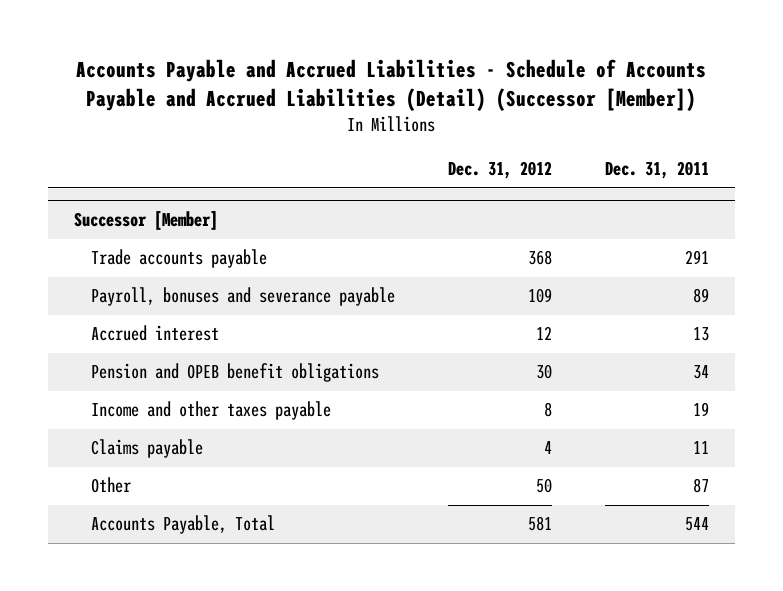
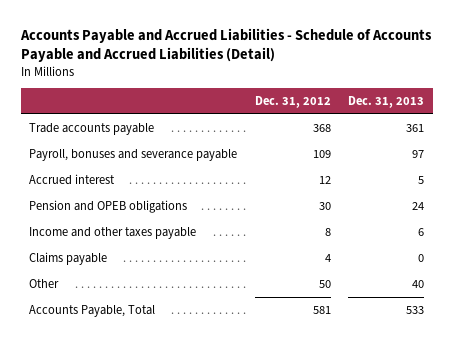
[76,58,707,111] Accounts Payable and Accrued Liabilities - Schedule of Accounts Payable and Accrued Liabilities (Detail) (Successor [Member]) -> [19,27,432,63] Accounts Payable and Accrued Liabilities - Schedule of Accounts Payable and Accrued Liabilities (Detail)
[604,161,709,180] Dec. 31, 2011 -> none
none -> [347,96,424,109] Dec. 31, 2013
[74,211,219,231] Successor [Member] -> none
[90,363,379,383] Pension and OPEB benefit obligations -> [29,199,188,213] Pension and OPEB obligations

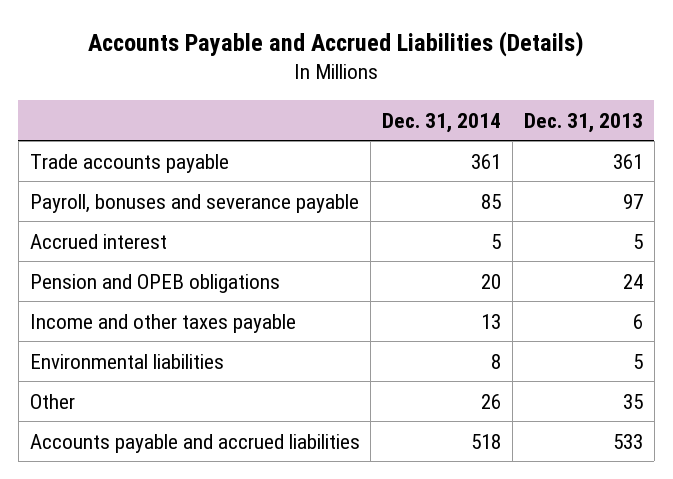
[19,27,432,63] Accounts Payable and Accrued Liabilities - Schedule of Accounts Payable and Accrued Liabilities (Detail) -> [88,30,585,57] Accounts Payable and Accrued Liabilities (Details)
[254,96,331,109] Dec. 31, 2012 -> none
none -> [382,112,502,133] Dec. 31, 2014
[29,251,108,265] Claims payable -> none
none -> [29,353,224,369] Environmental liabilities
[411,279,424,288] 40 -> [622,393,643,409] 35
[29,304,156,317] Accounts Payable, Total -> [29,433,360,453] Accounts payable and accrued liabilities

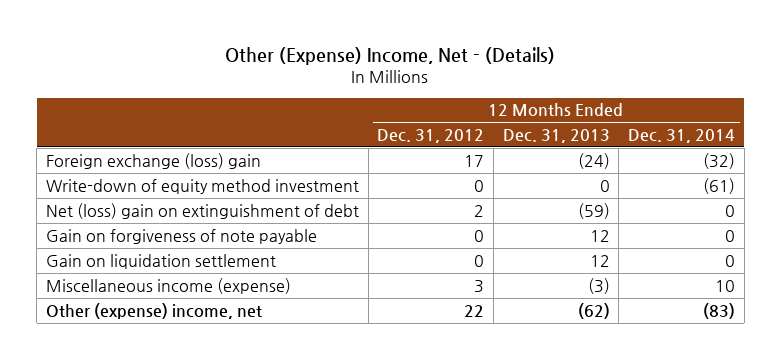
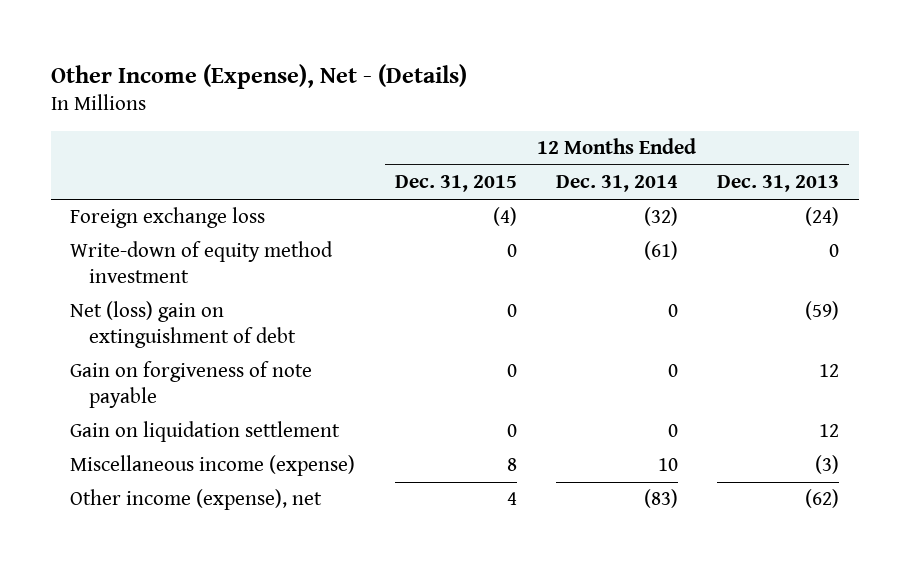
[225,46,556,65] Other (Expense) Income, Net - (Details) -> [50,63,467,89] Other Income (Expense), Net - (Details)
[377,128,485,143] Dec. 31, 2012 -> none
none -> [394,175,517,193] Dec. 31, 2015
[45,152,261,169] Foreign exchange (loss) gain -> [70,207,266,229] Foreign exchange loss
[45,302,262,319] Other (expense) income, net -> [70,489,323,511] Other income (expense), net

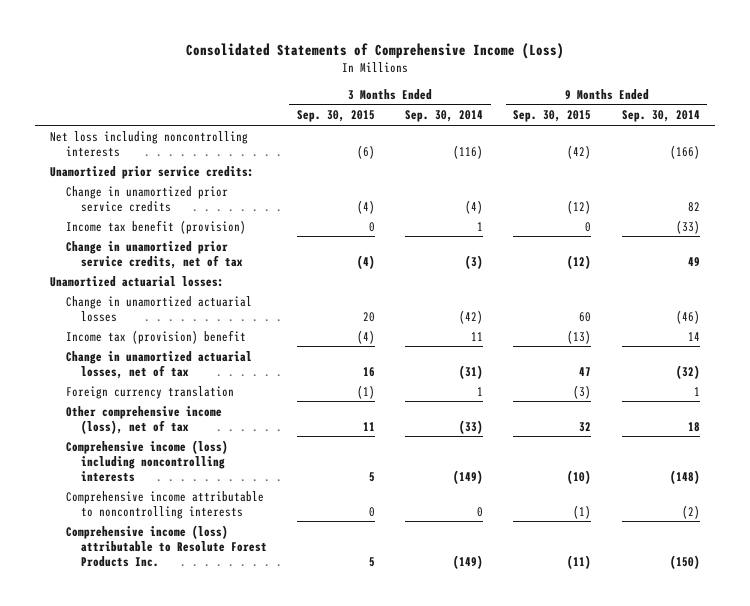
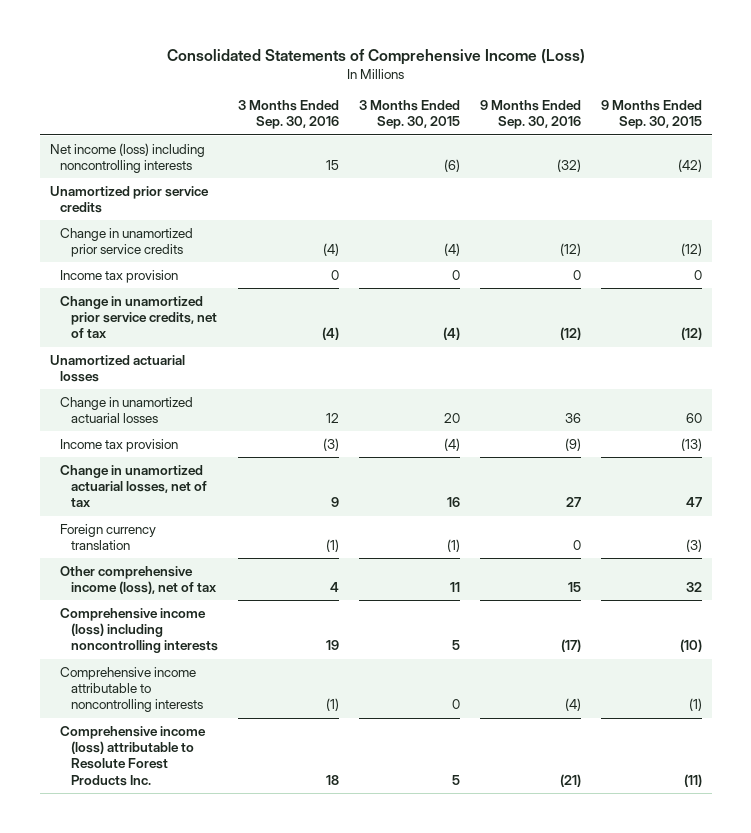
[405,110,484,123] Sep. 30, 2014 -> none
[621,110,700,123] Sep. 30, 2014 -> none
none -> [237,100,339,130] 3 Months Ended Sep. 30, 2016
none -> [479,100,581,130] 9 Months Ended Sep. 30, 2016
[50,130,249,157] Net loss including noncontrolling interests -> [49,143,205,174] Net income (loss) including noncontrolling interests
[50,165,255,179] Unamortized prior service credits: -> [49,186,209,214] Unamortized prior service credits
[65,219,246,234] Income tax benefit (provision) -> [60,270,179,284] Income tax provision
[50,275,225,287] Unamortized actuarial losses: -> [49,355,185,383] Unamortized actuarial losses
[65,329,246,344] Income tax (provision) benefit -> [60,439,179,453] Income tax provision

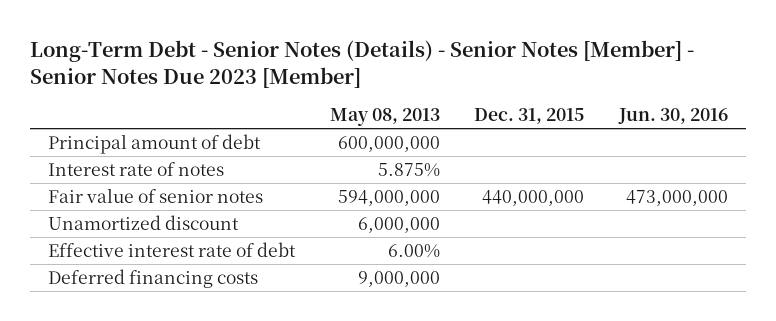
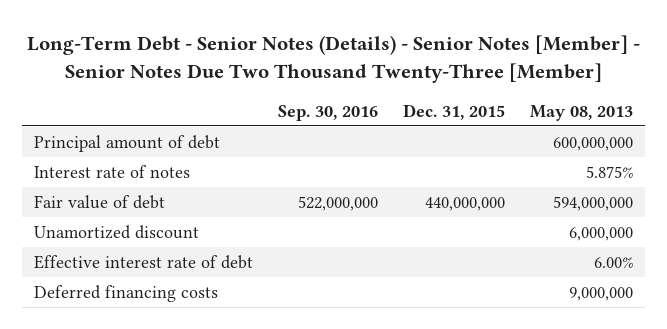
[30,39,695,88] Long-Term Debt - Senior Notes (Details) - Senior Notes [Member] - Senior Notes Due 2023 [Member] -> [26,34,640,83] Long-Term Debt - Senior Notes (Details) - Senior Notes [Member] - Senior Notes Due Two Thousand Twenty-Three [Member]
[618,107,729,124] Jun. 30, 2016 -> none
none -> [278,104,379,121] Sep. 30, 2016
[47,187,263,203] Fair value of senior notes -> [34,194,166,209] Fair value of debt

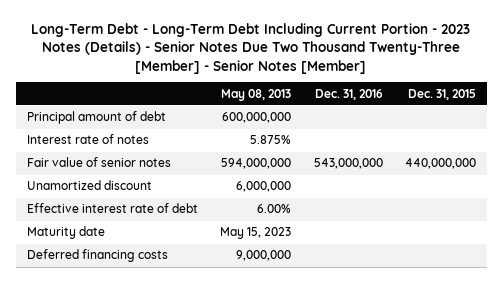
[26,34,640,83] Long-Term Debt - Senior Notes (Details) - Senior Notes [Member] - Senior Notes Due Two Thousand Twenty-Three [Member] -> [31,22,471,74] Long-Term Debt - Long-Term Debt Including Current Portion - 2023 Notes (Details) - Senior Notes Due Two Thousand Twenty-Three [Member] - Senior Notes [Member]
[278,104,379,121] Sep. 30, 2016 -> none
none -> [314,88,383,100] Dec. 31, 2016
[34,194,166,209] Fair value of debt -> [26,157,171,168] Fair value of senior notes
none -> [26,226,105,240] Maturity date

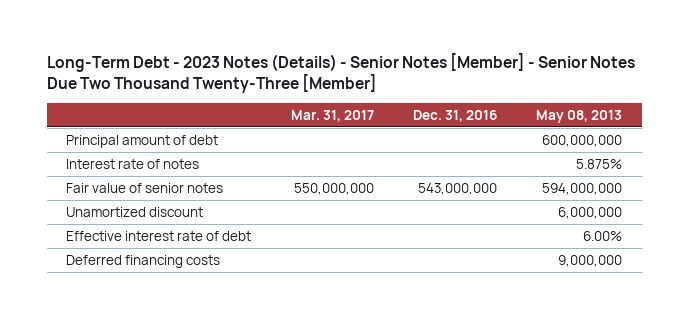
[31,22,471,74] Long-Term Debt - Long-Term Debt Including Current Portion - 2023 Notes (Details) - Senior Notes Due Two Thousand Twenty-Three [Member] - Senior Notes [Member] -> [46,52,635,94] Long-Term Debt - 2023 Notes (Details) - Senior Notes [Member] - Senior Notes Due Two Thousand Twenty-Three [Member]
[408,88,477,100] Dec. 31, 2015 -> none
none -> [290,109,374,122] Mar. 31, 2017
[26,226,105,240] Maturity date -> none

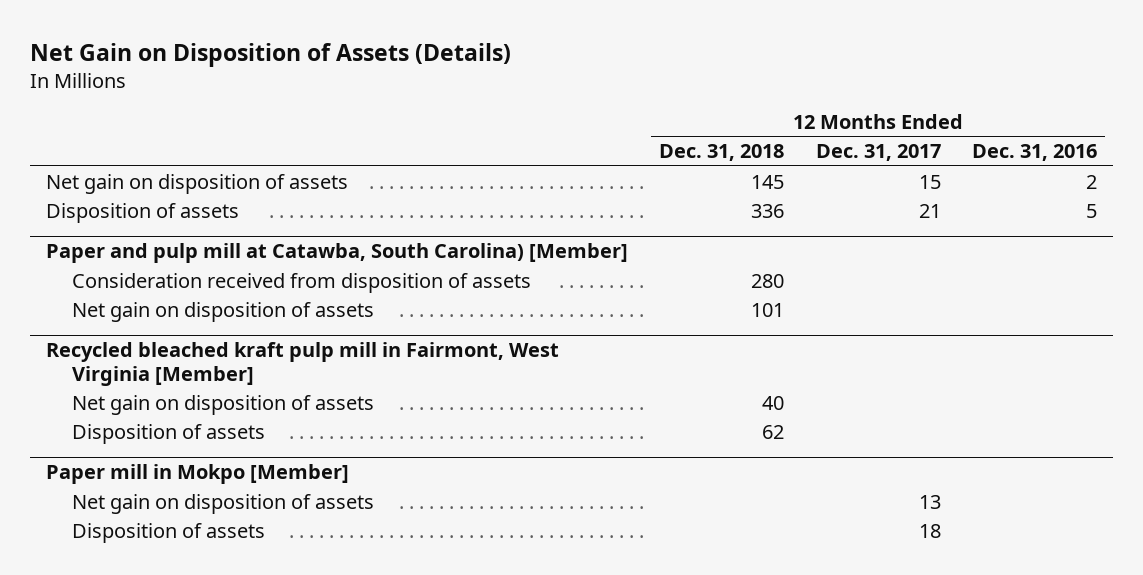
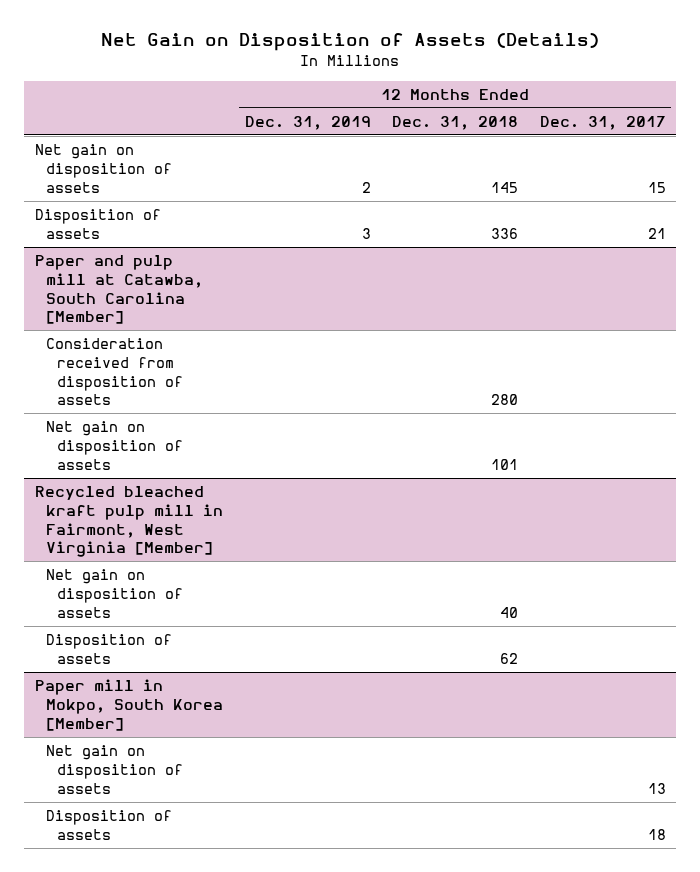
[972,144,1098,162] Dec. 31, 2016 -> none
none -> [244,115,371,130] Dec. 31, 2019
[45,243,628,264] Paper and pulp mill at Catawba, South Carolina) [Member] -> [34,255,203,325] Paper and pulp mill at Catawba, South Carolina [Member]
[45,464,349,485] Paper mill in Mokpo [Member] -> [34,679,223,731] Paper mill in Mokpo, South Korea [Member]

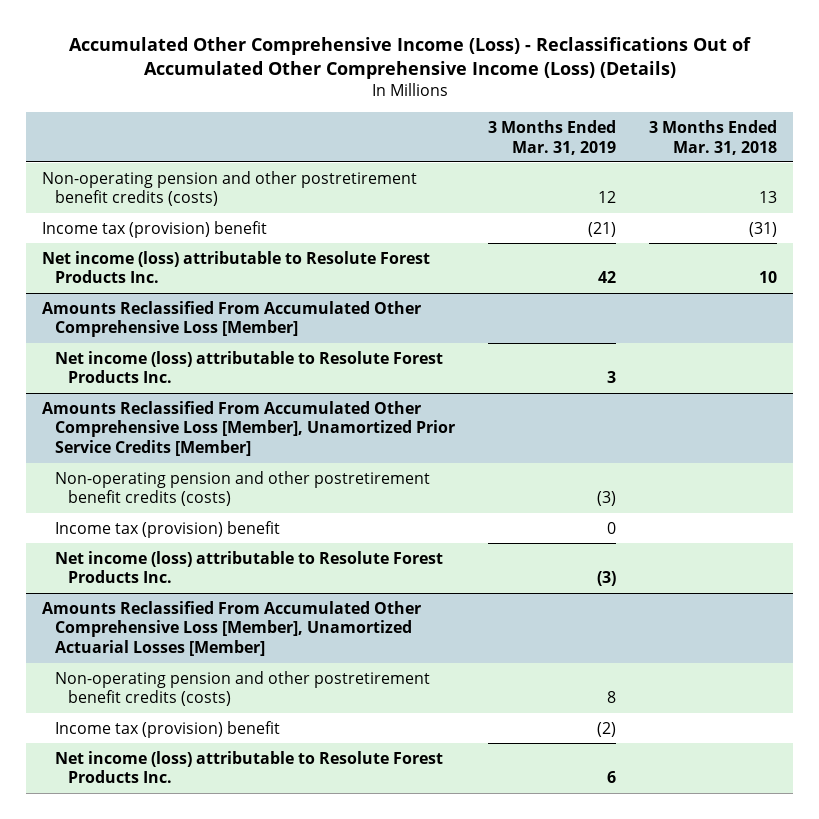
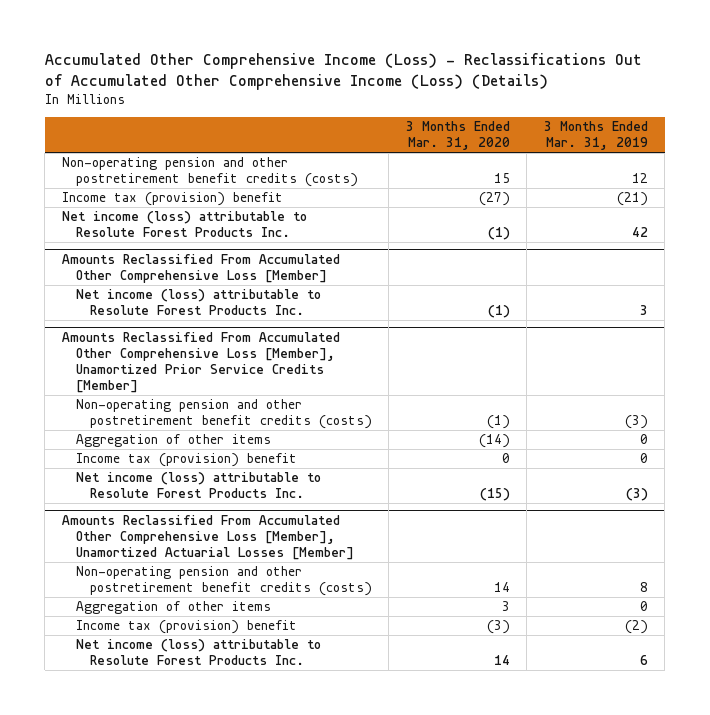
[648,119,777,155] 3 Months Ended Mar. 31, 2018 -> none
none -> [405,121,510,151] 3 Months Ended Mar. 31, 2020
none -> [75,434,271,448] Aggregation of other items
none -> [75,601,271,615] Aggregation of other items

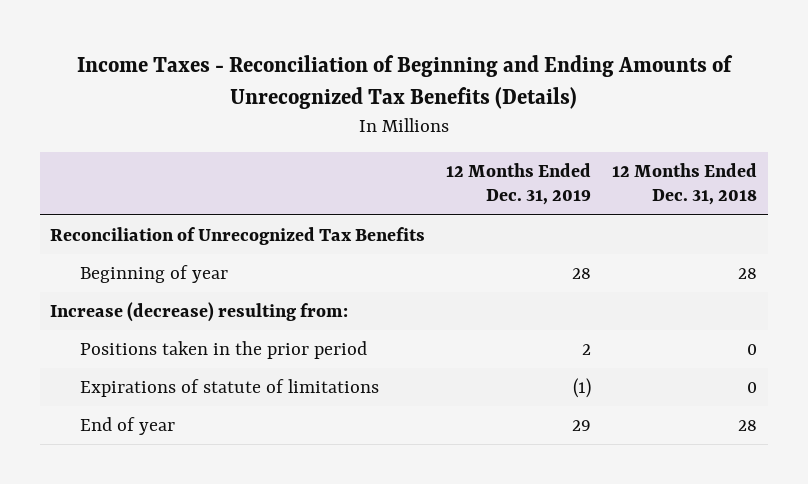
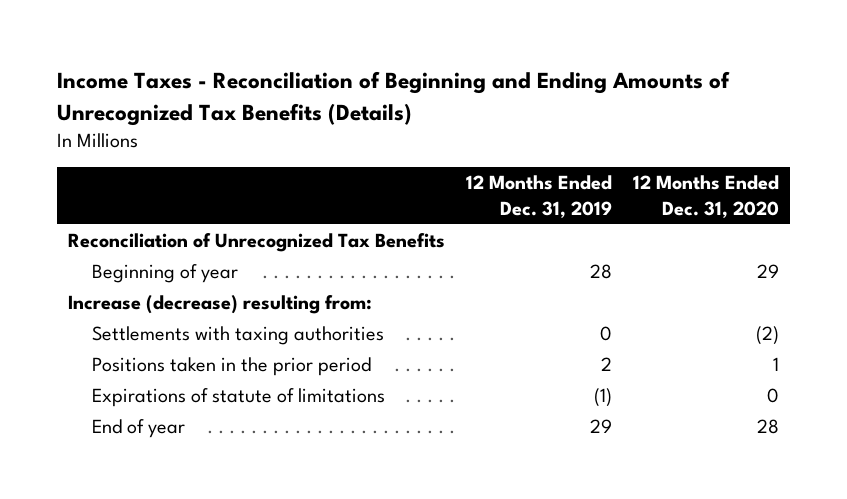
[612,163,758,206] 12 Months Ended Dec. 31, 2018 -> none
none -> [633,175,780,218] 12 Months Ended Dec. 31, 2020
none -> [92,326,385,346] Settlements with taxing authorities

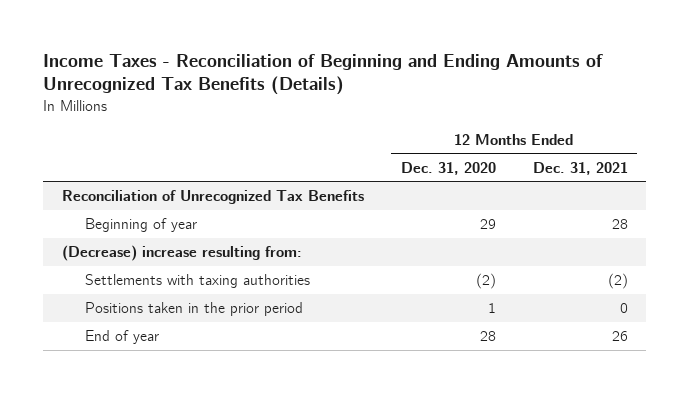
[466,175,613,218] 12 Months Ended Dec. 31, 2019 -> none
none -> [532,161,628,175] Dec. 31, 2021
[67,295,372,315] Increase (decrease) resulting from: -> [61,245,302,262] (Decrease) increase resulting from:
[92,388,386,408] Expirations of statute of limitations -> none

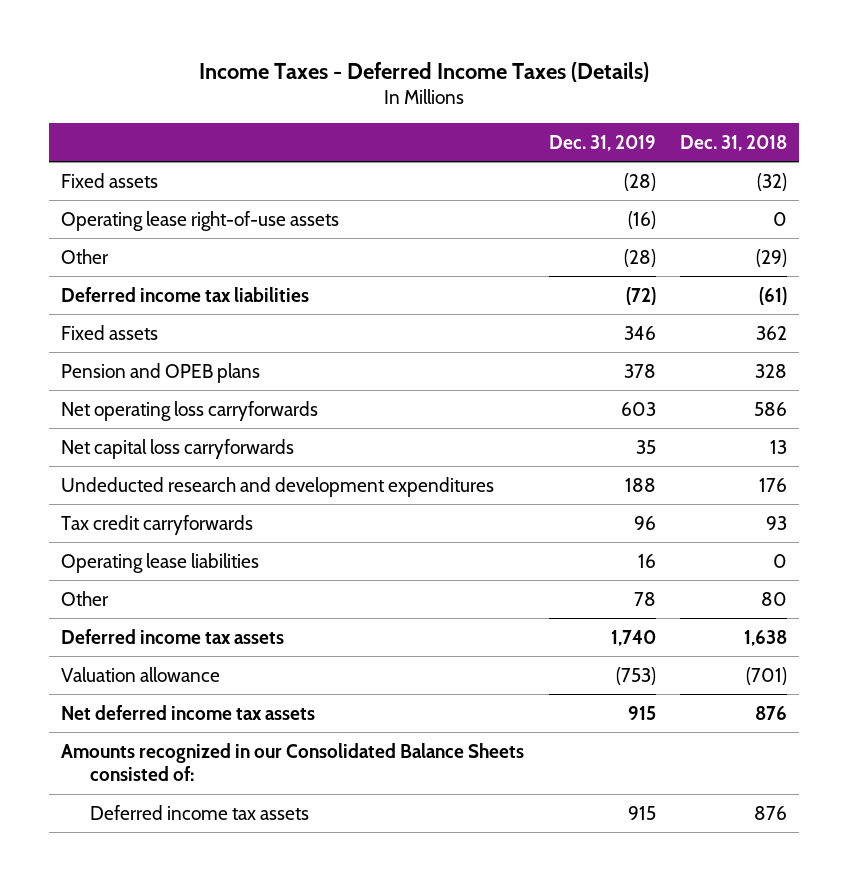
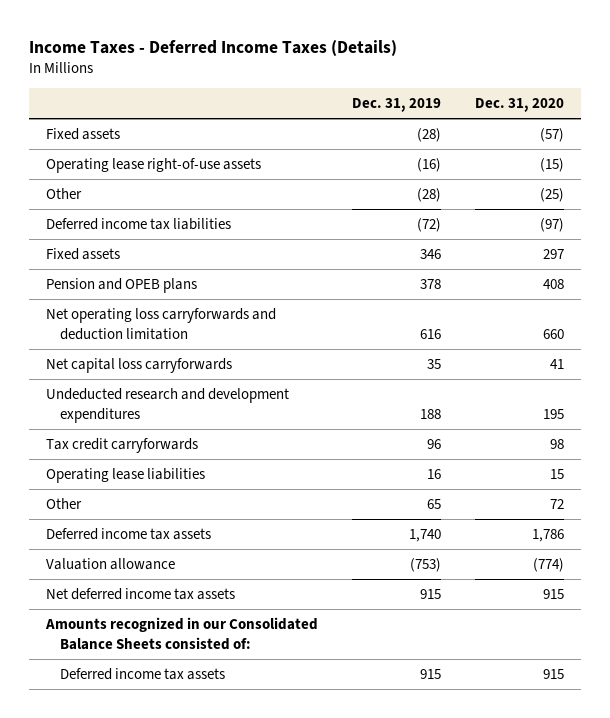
[680,134,788,151] Dec. 31, 2018 -> none
none -> [475,98,565,113] Dec. 31, 2020
[61,400,319,421] Net operating loss carryforwards -> [46,308,277,340] Net operating loss carryforwards and deduction limitation
[620,401,656,416] 603 -> [420,328,442,339] 616
[633,591,656,606] 78 -> [427,499,442,510] 65

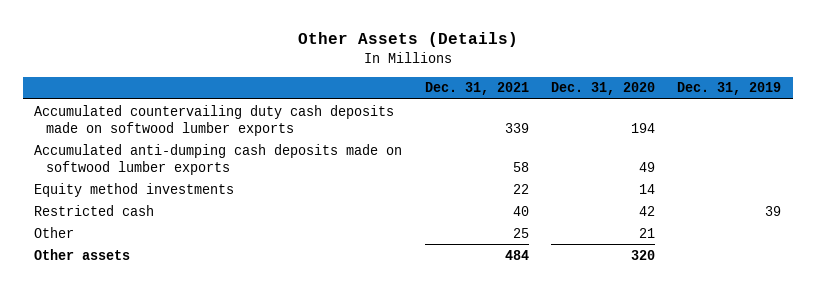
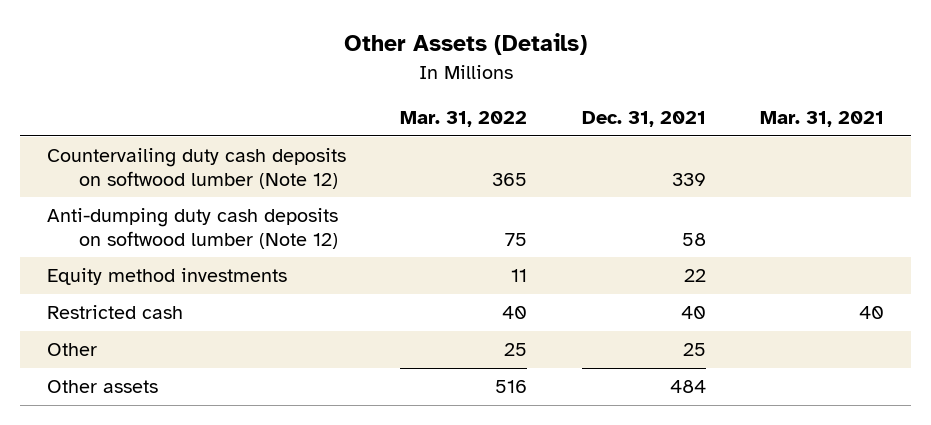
[550,82,655,96] Dec. 31, 2020 -> none
[677,82,782,96] Dec. 31, 2019 -> none
none -> [400,110,528,127] Mar. 31, 2022
none -> [759,110,884,127] Mar. 31, 2021
[34,104,395,136] Accumulated countervailing duty cash deposits made on softwood lumber exports -> [47,148,347,189] Countervailing duty cash deposits on softwood lumber (Note 12)
[34,143,403,175] Accumulated anti-dumping cash deposits made on softwood lumber exports -> [47,208,339,249] Anti-dumping duty cash deposits on softwood lumber (Note 12)

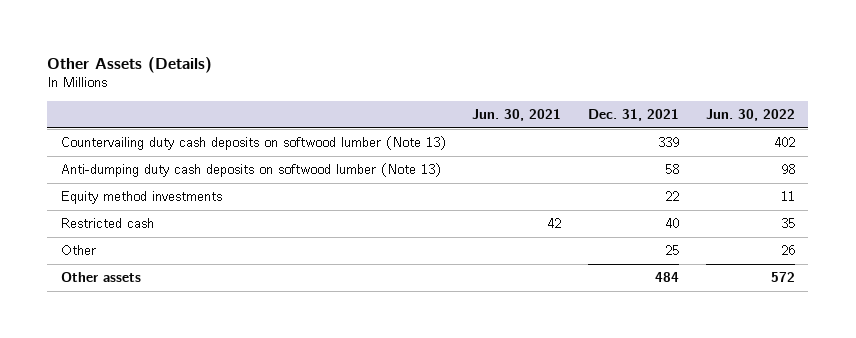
[400,110,528,127] Mar. 31, 2022 -> none
[759,110,884,127] Mar. 31, 2021 -> none
none -> [472,109,562,122] Jun. 30, 2021
none -> [706,109,796,122] Jun. 30, 2022
[47,148,347,189] Countervailing duty cash deposits on softwood lumber (Note 12) -> [60,136,446,151] Countervailing duty cash deposits on softwood lumber (Note 13)
[47,208,339,249] Anti-dumping duty cash deposits on softwood lumber (Note 12) -> [60,163,441,178] Anti-dumping duty cash deposits on softwood lumber (Note 13)

